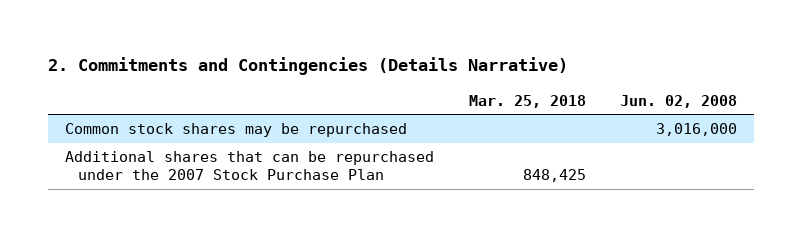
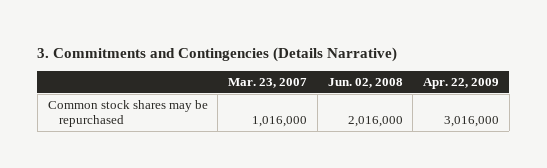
[48,57,569,76] 2. Commitments and Contingencies (Details Narrative) -> [37,46,398,62] 3. Commitments and Contingencies (Details Narrative)
[468,94,586,108] Mar. 25, 2018 -> none
none -> [228,77,308,88] Mar. 23, 2007
none -> [422,77,499,89] Apr. 22, 2009
[65,151,435,181] Additional shares that can be repurchased under the 2007 Stock Purchase Plan -> none
[655,123,737,137] 3,016,000 -> [347,116,403,128] 2,016,000

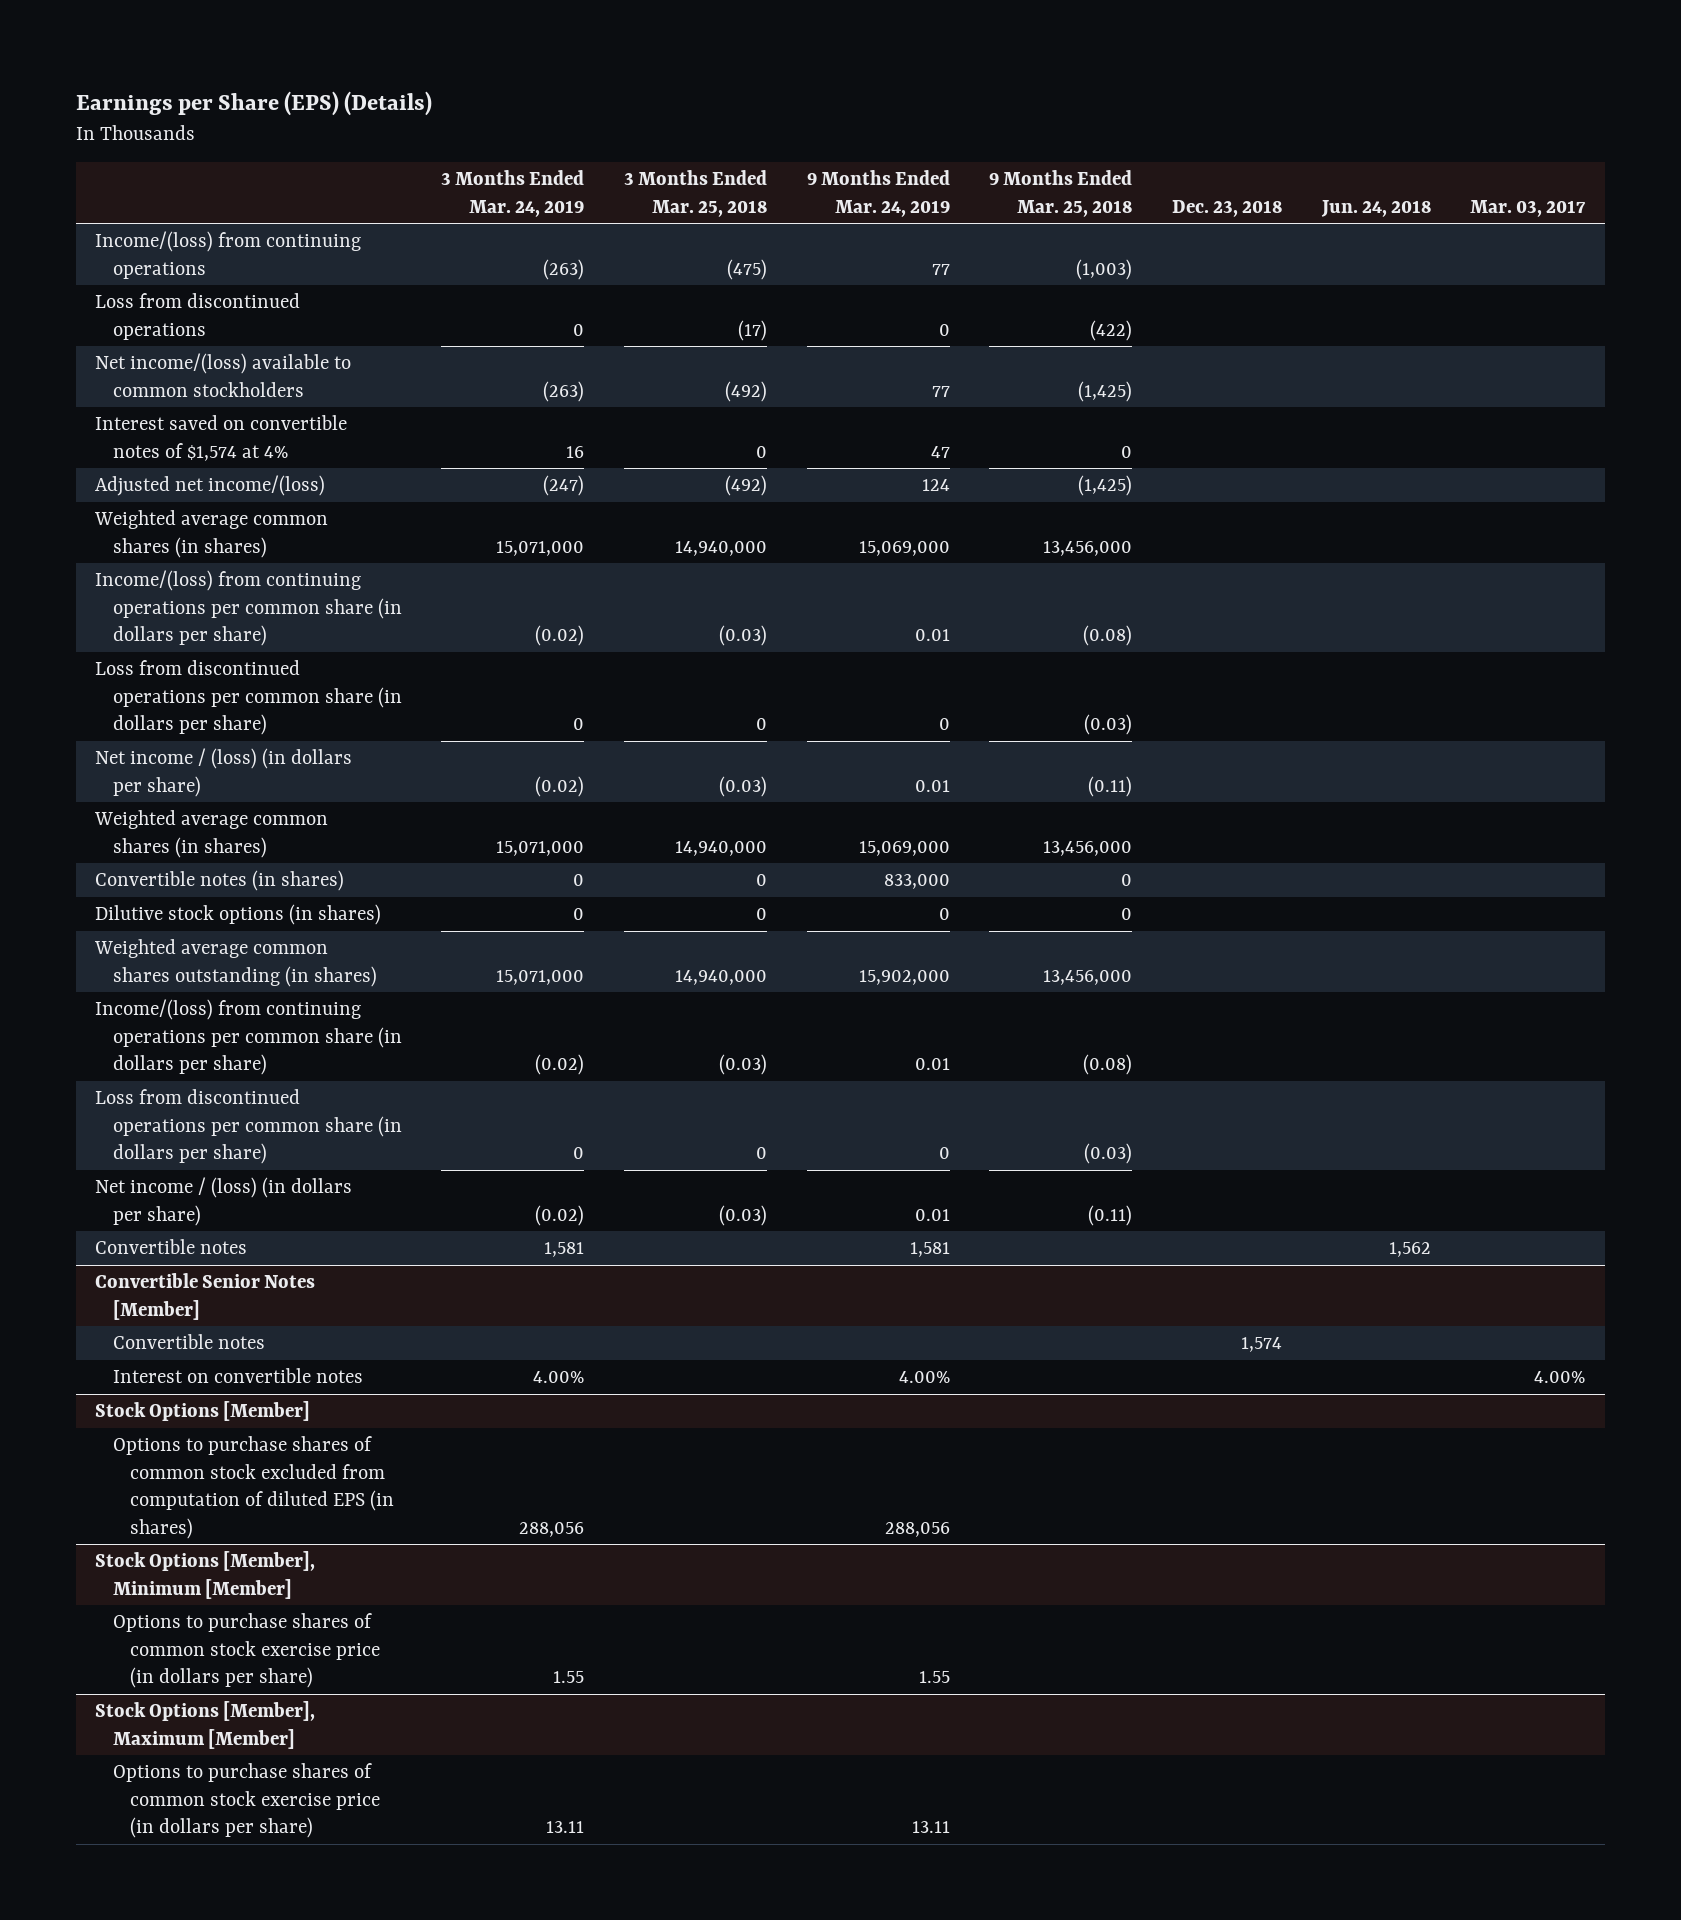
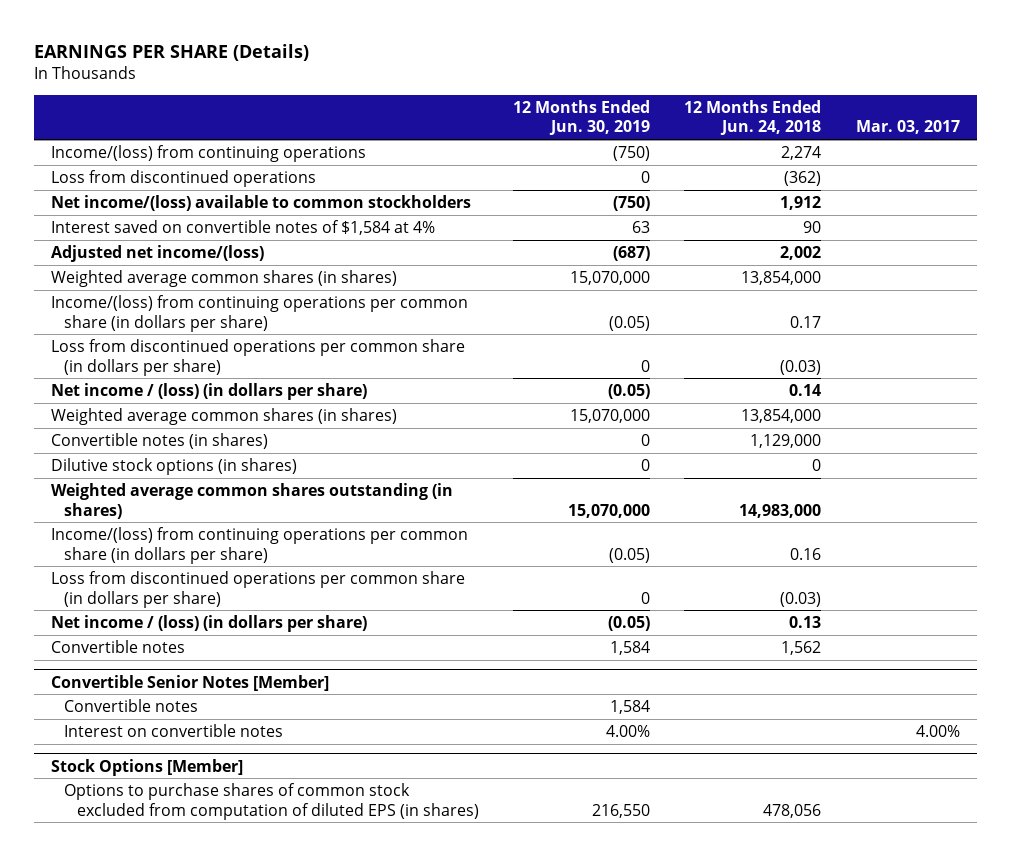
[75,91,432,117] Earnings per Share (EPS) (Details) -> [33,44,309,62] EARNINGS PER SHARE (Details)
[441,170,585,217] 3 Months Ended Mar. 24, 2019 -> none
[624,170,768,217] 3 Months Ended Mar. 25, 2018 -> none
[806,170,950,217] 9 Months Ended Mar. 24, 2019 -> none
[989,170,1133,217] 9 Months Ended Mar. 25, 2018 -> none
[1172,199,1283,217] Dec. 23, 2018 -> none
[1320,199,1431,217] Jun. 24, 2018 -> none
none -> [513,99,651,136] 12 Months Ended Jun. 30, 2019
none -> [684,99,822,136] 12 Months Ended Jun. 24, 2018
[95,415,348,461] Interest saved on convertible notes of $1,574 at 4% -> [51,219,436,235] Interest saved on convertible notes of $1,584 at 4%
[95,1551,316,1599] Stock Options [Member], Minimum [Member] -> none
[112,1613,380,1689] Options to purchase shares of common stock exercise price (in dollars per share) -> none
[95,1701,316,1749] Stock Options [Member], Maximum [Member] -> none
[112,1763,380,1839] Options to purchase shares of common stock exercise price (in dollars per share) -> none

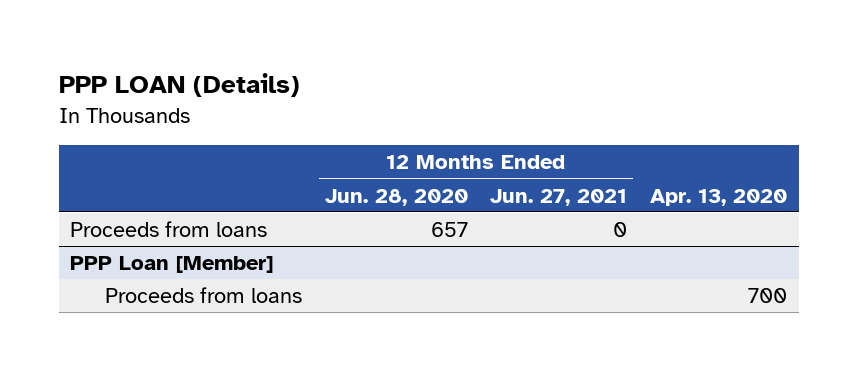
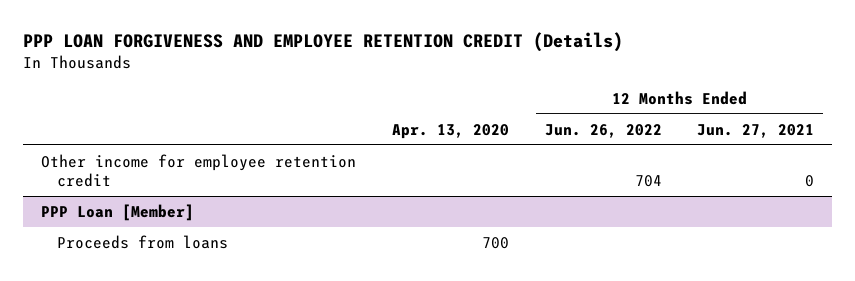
[58,73,300,98] PPP LOAN (Details) -> [22,31,623,52] PPP LOAN FORGIVENESS AND EMPLOYEE RETENTION CREDIT (Details)
[324,188,468,206] Jun. 28, 2020 -> none
none -> [544,123,662,138] Jun. 26, 2022
[70,221,268,238] Proceeds from loans -> none
none -> [40,153,356,188] Other income for employee retention credit

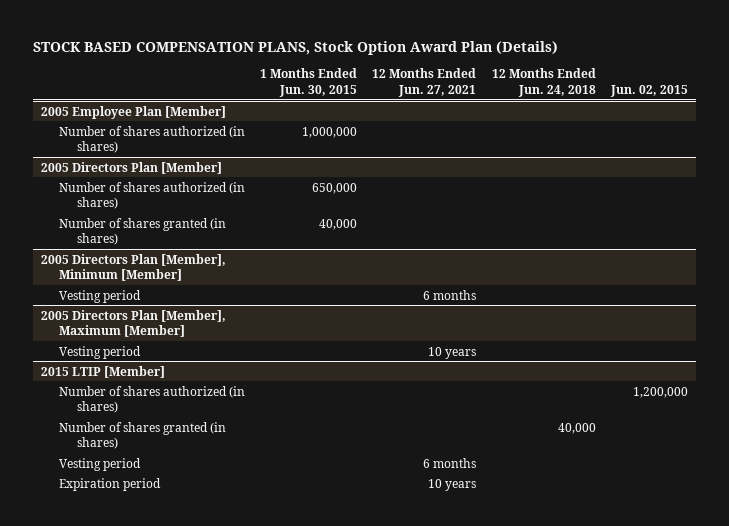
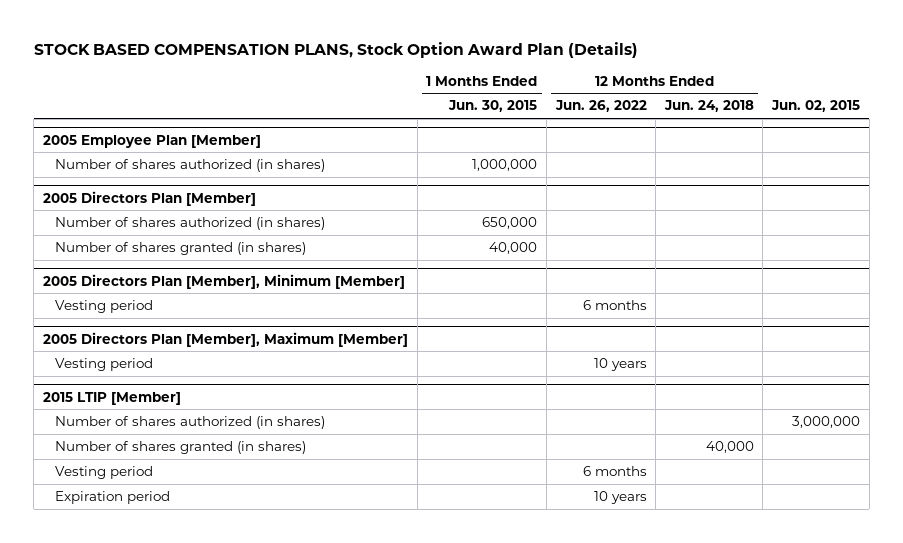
[372,68,477,98] 12 Months Ended Jun. 27, 2021 -> none
none -> [554,100,647,113] Jun. 26, 2022
[632,386,688,398] 1,200,000 -> [792,416,861,429] 3,000,000

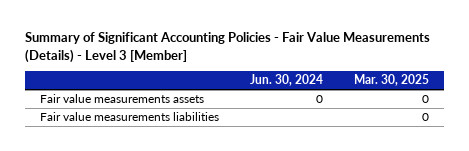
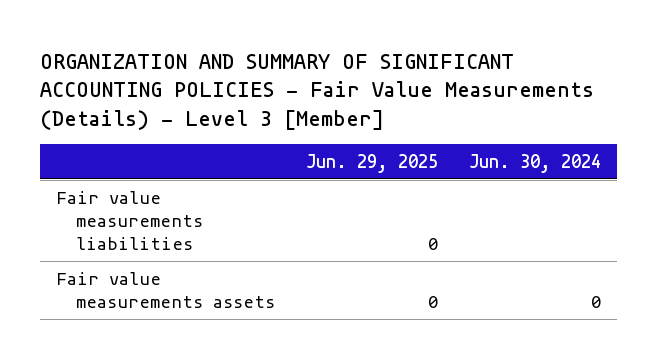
[24,32,430,63] Summary of Significant Accounting Policies - Fair Value Measurements (Details) - Level 3 [Member] -> [40,53,595,130] ORGANIZATION AND SUMMARY OF SIGNIFICANT ACCOUNTING POLICIES - Fair Value Measurements (Details) - Level 3 [Member]
[353,74,429,87] Mar. 30, 2025 -> none
none -> [306,153,439,173] Jun. 29, 2025
[40,94,205,104] Fair value measurements assets -> [55,271,276,308] Fair value measurements assets

